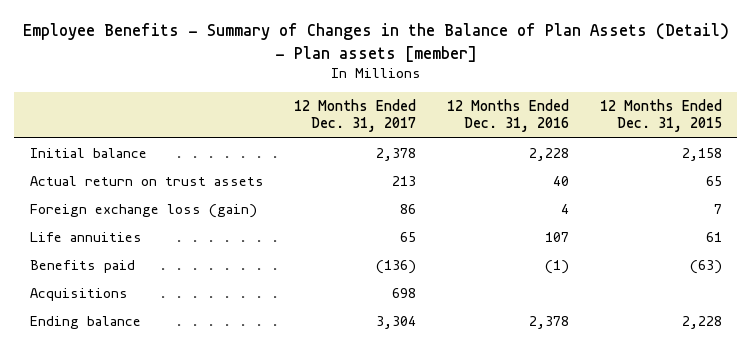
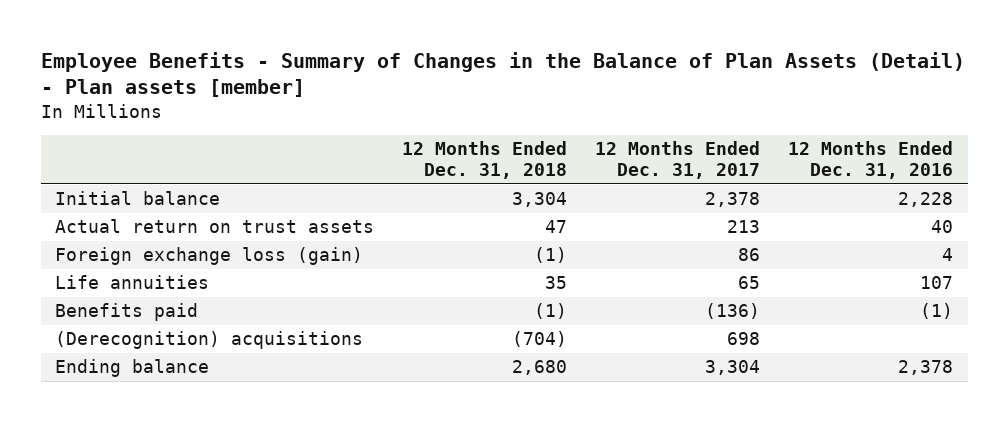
[600,99,723,133] 12 Months Ended Dec. 31, 2015 -> none
none -> [402,141,568,180] 12 Months Ended Dec. 31, 2018
[29,288,128,302] Acquisitions -> [54,331,363,350] (Derecognition) acquisitions

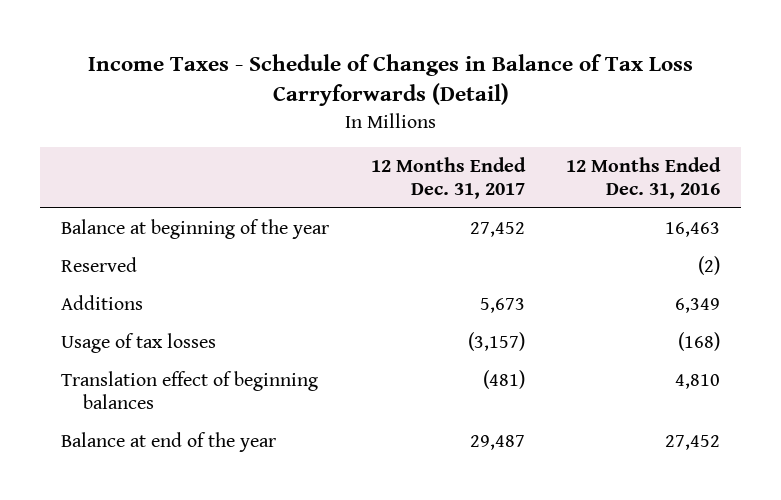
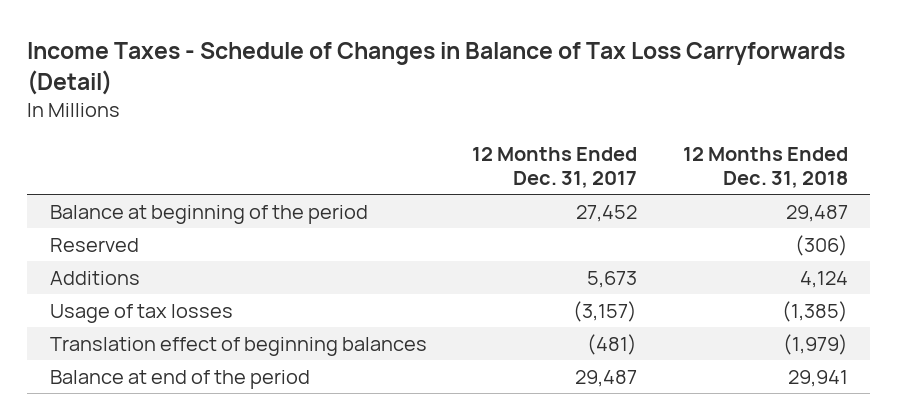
[566,157,722,200] 12 Months Ended Dec. 31, 2016 -> none
none -> [682,147,848,188] 12 Months Ended Dec. 31, 2018
[60,218,329,239] Balance at beginning of the year -> [49,204,368,224] Balance at beginning of the period
[60,431,276,452] Balance at end of the year -> [49,369,310,389] Balance at end of the period

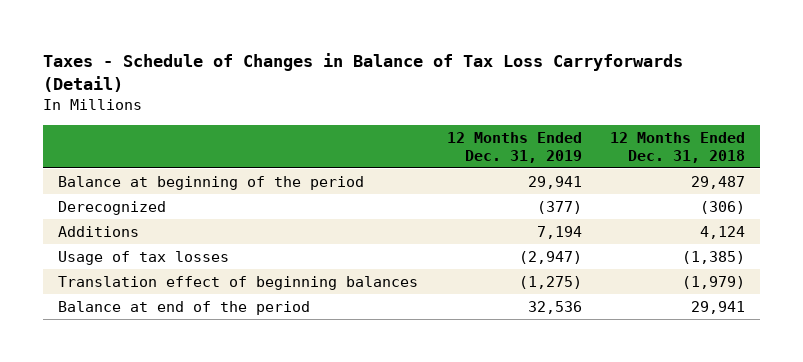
[27,41,846,95] Income Taxes - Schedule of Changes in Balance of Tax Loss Carryforwards (Detail) -> [43,52,684,92] Taxes - Schedule of Changes in Balance of Tax Loss Carryforwards (Detail)
[472,147,638,188] 12 Months Ended Dec. 31, 2017 -> none
none -> [446,132,582,163] 12 Months Ended Dec. 31, 2019
[49,237,139,252] Reserved -> [57,201,166,216] Derecognized

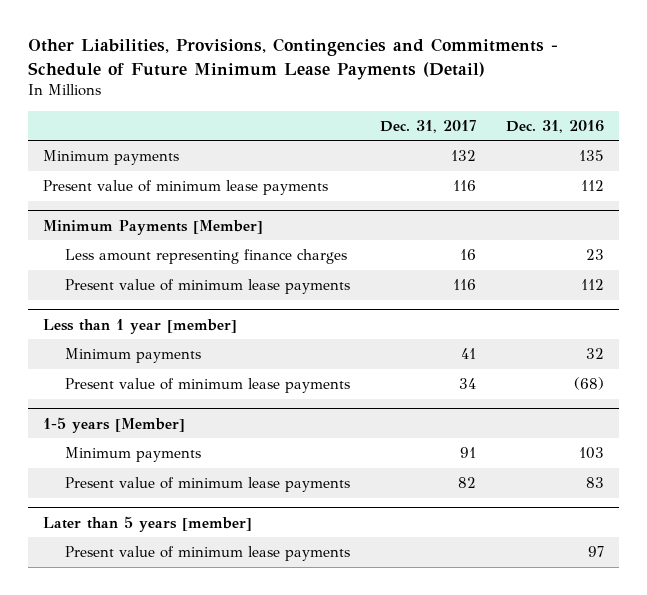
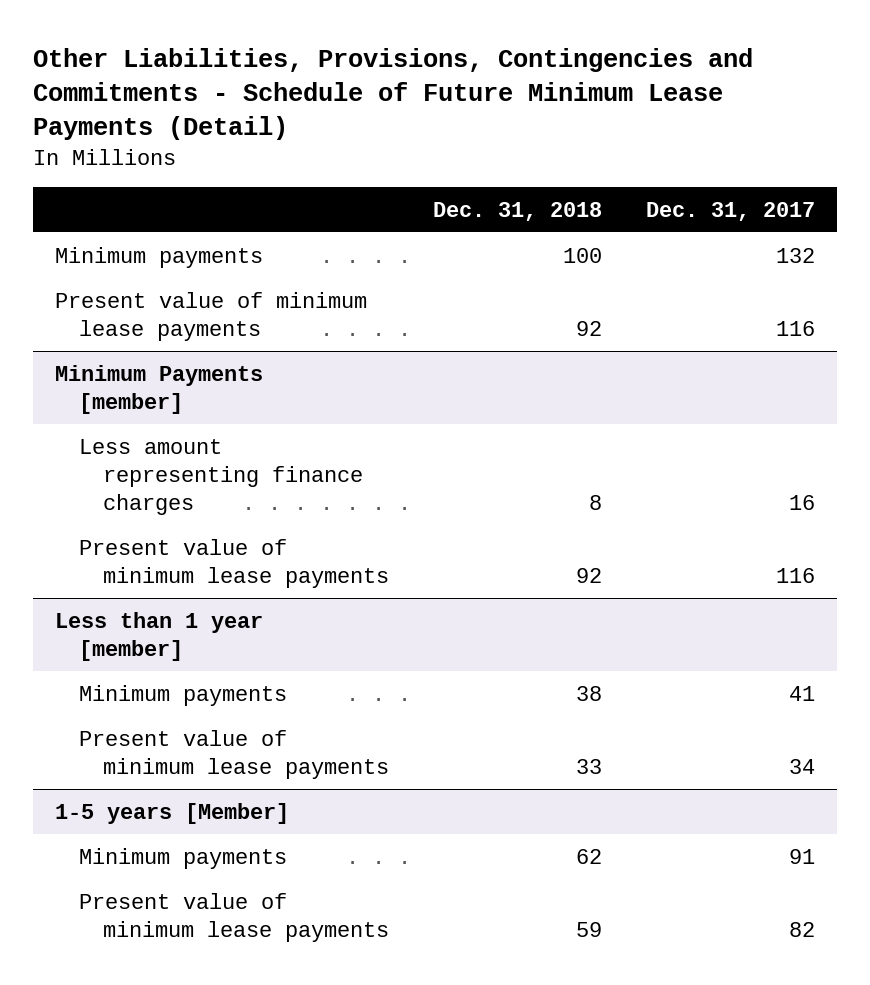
[506,119,605,133] Dec. 31, 2016 -> none
none -> [433,201,603,221] Dec. 31, 2018
[42,219,263,235] Minimum Payments [Member] -> [55,364,264,414] Minimum Payments [member]
[42,515,252,532] Later than 5 years [member] -> none
[64,546,350,562] Present value of minimum lease payments -> none

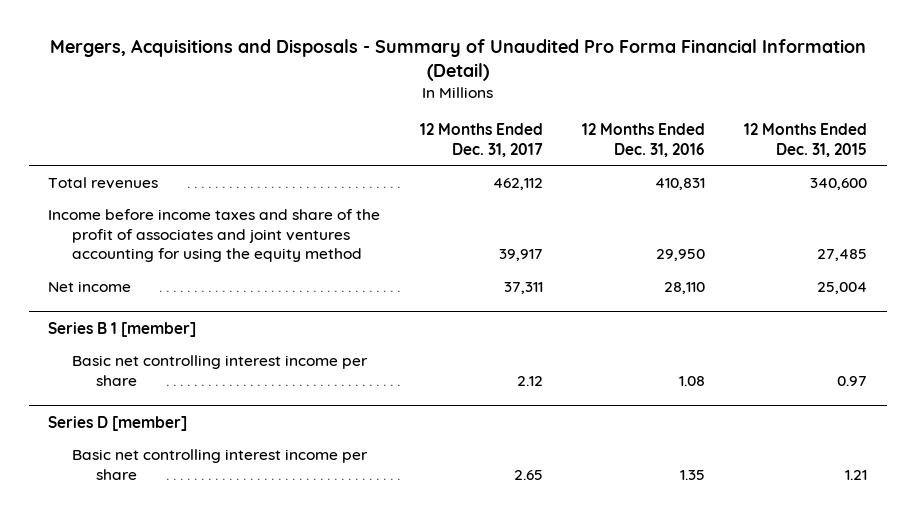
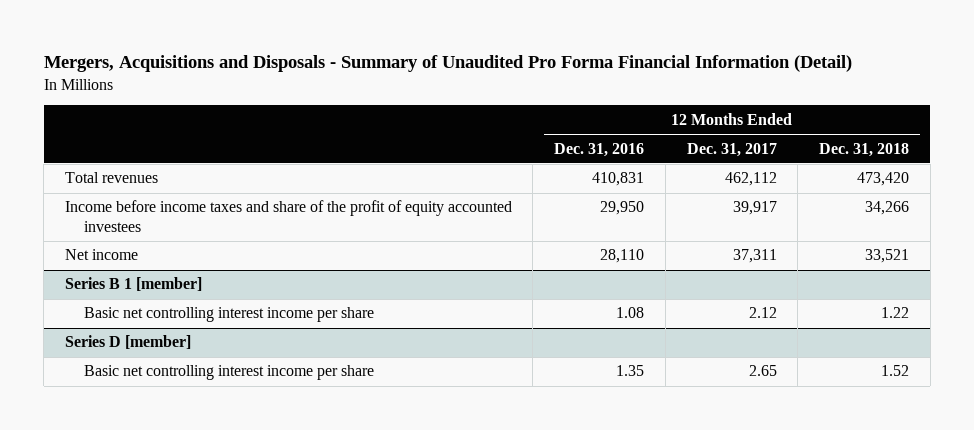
[744,122,868,157] 12 Months Ended Dec. 31, 2015 -> none
none -> [819,142,910,157] Dec. 31, 2018
[48,208,381,263] Income before income taxes and share of the profit of associates and joint ventures accounting for using the equity method -> [64,200,512,233] Income before income taxes and share of the profit of equity accounted investees

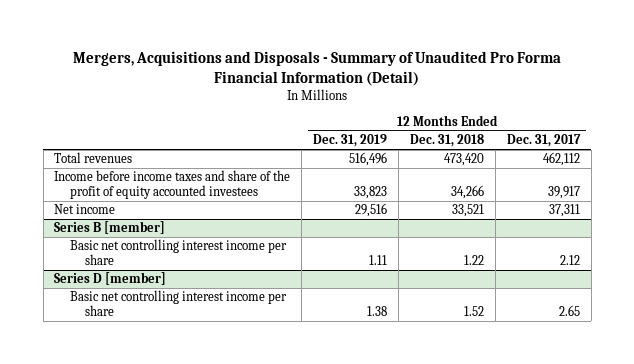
[554,142,645,157] Dec. 31, 2016 -> none
none -> [313,134,388,148] Dec. 31, 2019
[64,277,202,292] Series B 1 [member] -> [54,221,166,235] Series B [member]

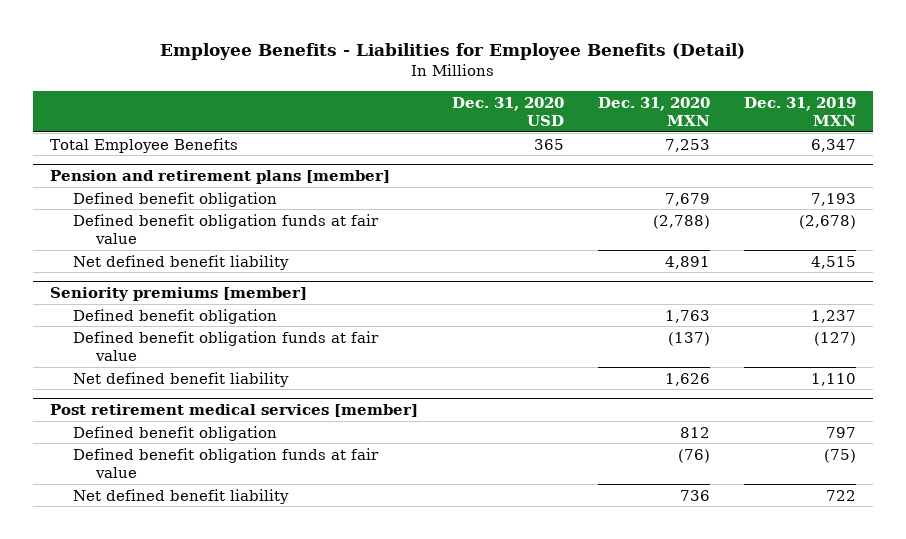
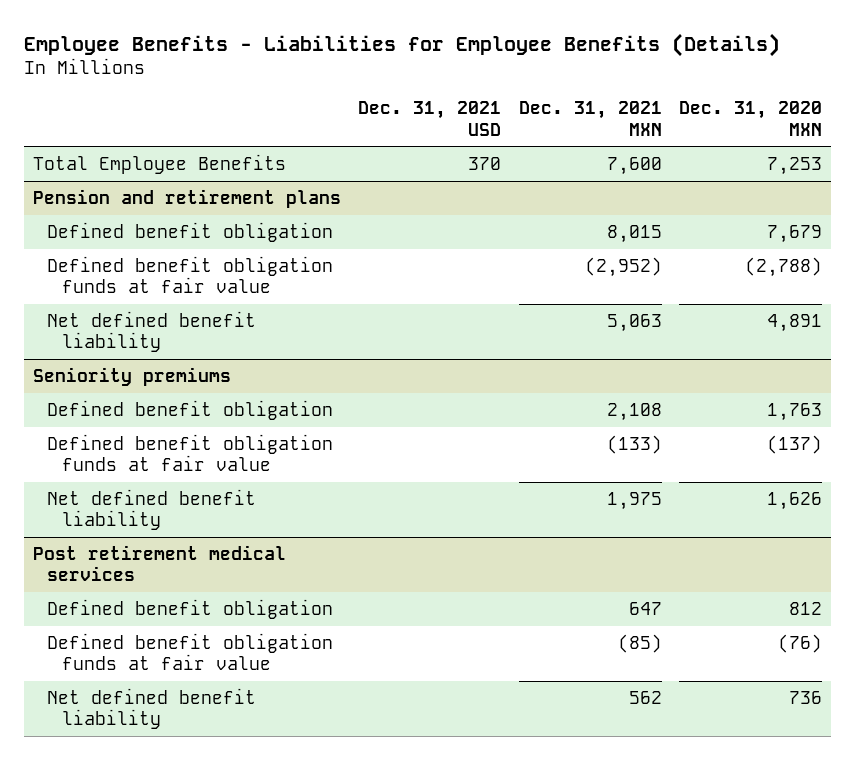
[159,42,745,60] Employee Benefits - Liabilities for Employee Benefits (Detail) -> [23,32,780,57] Employee Benefits - Liabilities for Employee Benefits (Details)
[451,96,564,127] Dec. 31, 2020 USD -> none
[744,96,857,127] Dec. 31, 2019 MXN -> none
none -> [358,101,502,136] Dec. 31, 2021 USD
none -> [518,101,662,136] Dec. 31, 2021 MXN
[49,169,390,184] Pension and retirement plans [member] -> [32,188,341,208] Pension and retirement plans
[49,286,307,301] Seniority premiums [member] -> [32,366,231,386] Seniority premiums
[49,403,418,417] Post retirement medical services [member] -> [32,544,286,582] Post retirement medical services

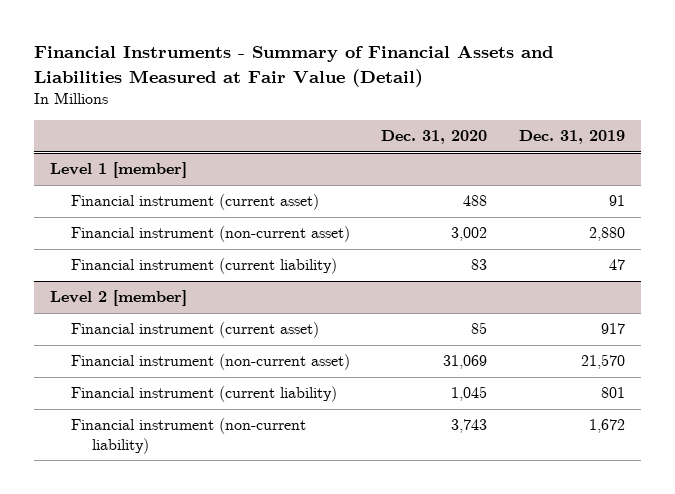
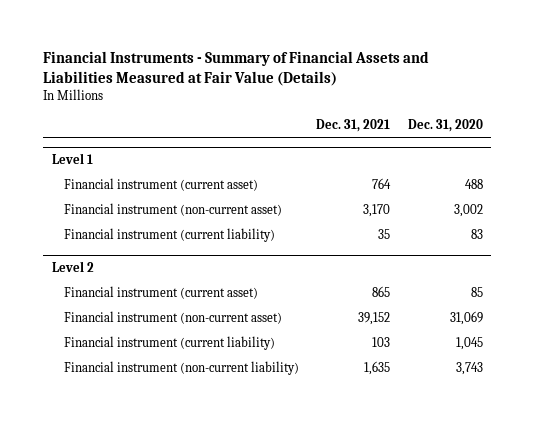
[33,45,553,87] Financial Instruments - Summary of Financial Assets and Liabilities Measured at Fair Value (Detail) -> [43,50,430,86] Financial Instruments - Summary of Financial Assets and Liabilities Measured at Fair Value (Details)
[518,130,625,145] Dec. 31, 2019 -> none
none -> [316,119,391,133] Dec. 31, 2021
[49,162,187,179] Level 1 [member] -> [51,153,93,165] Level 1
[49,290,187,307] Level 2 [member] -> [51,261,94,273] Level 2

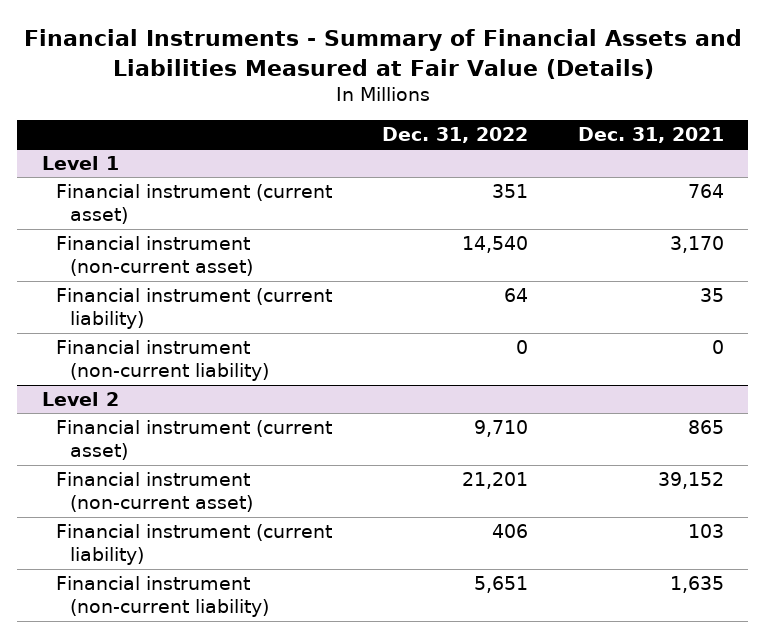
[407,119,483,133] Dec. 31, 2020 -> none
none -> [381,127,528,144] Dec. 31, 2022
none -> [56,340,270,382] Financial instrument (non-current liability)

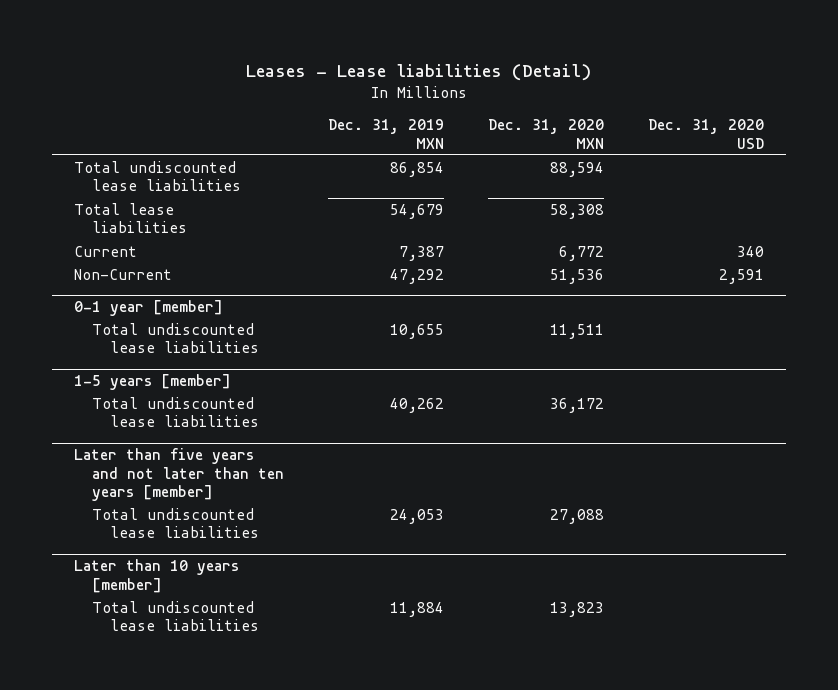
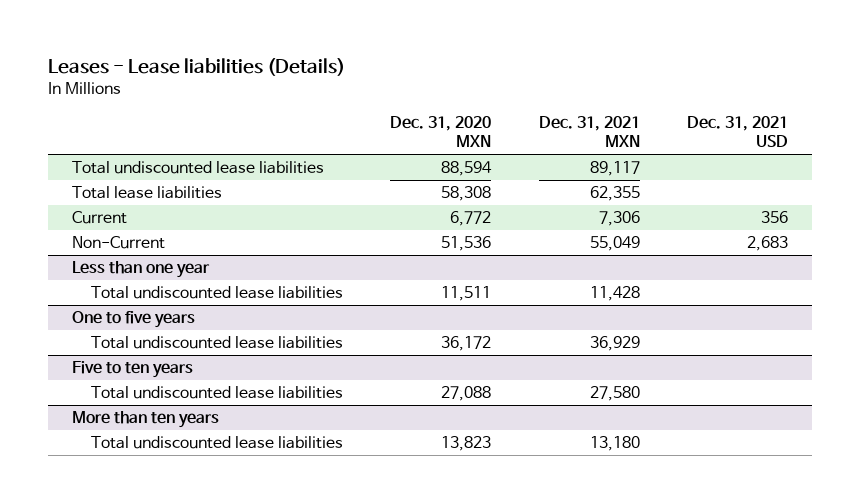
[246,63,592,81] Leases - Lease liabilities (Detail) -> [47,57,345,76] Leases - Lease liabilities (Details)
[328,119,445,149] Dec. 31, 2019 MXN -> none
[647,119,764,149] Dec. 31, 2020 USD -> none
none -> [538,116,640,148] Dec. 31, 2021 MXN
none -> [687,116,789,148] Dec. 31, 2021 USD
[74,300,224,317] 0-1 year [member] -> [71,261,210,279] Less than one year
[74,374,232,391] 1-5 years [member] -> [71,311,195,329] One to five years
[74,448,285,502] Later than five years and not later than ten years [member] -> [71,361,193,379] Five to ten years
[74,559,240,593] Later than 10 years [member] -> [71,411,219,429] More than ten years

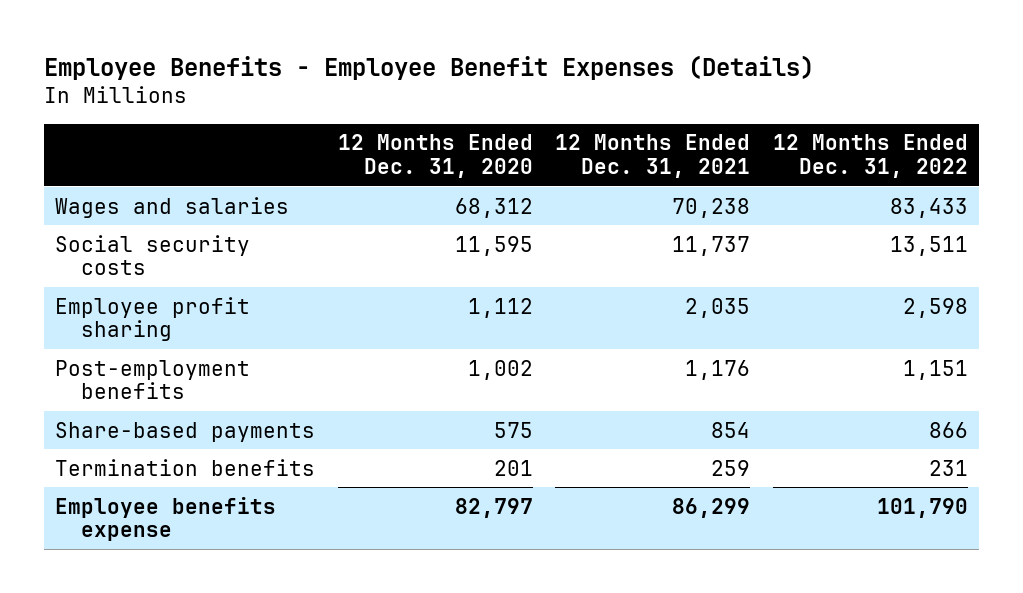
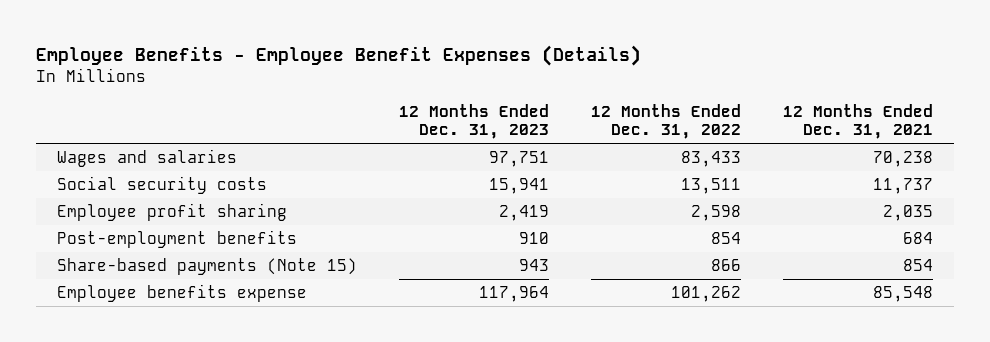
[337,134,533,178] 12 Months Ended Dec. 31, 2020 -> none
none -> [399,103,550,140] 12 Months Ended Dec. 31, 2023
[55,458,316,476] Termination benefits -> none
[685,359,751,380] 1,176 -> [903,232,934,245] 684
[902,359,968,380] 1,151 -> [711,232,742,245] 854
[55,421,316,442] Share-based payments -> [57,258,358,276] Share-based payments (Note 15)
[672,497,751,518] 86,299 -> [873,286,934,303] 85,548
[876,497,968,518] 101,790 -> [671,286,742,303] 101,262

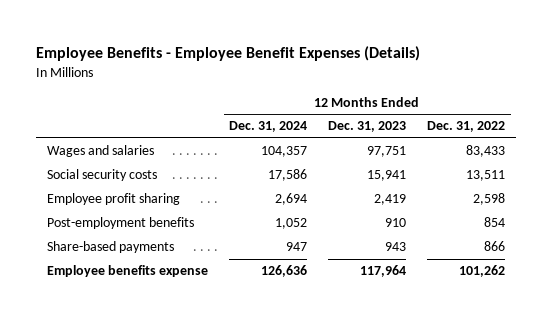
[783,103,934,140] 12 Months Ended Dec. 31, 2021 -> none
none -> [229,121,308,133] Dec. 31, 2024
[57,258,358,276] Share-based payments (Note 15) -> [46,241,174,254] Share-based payments

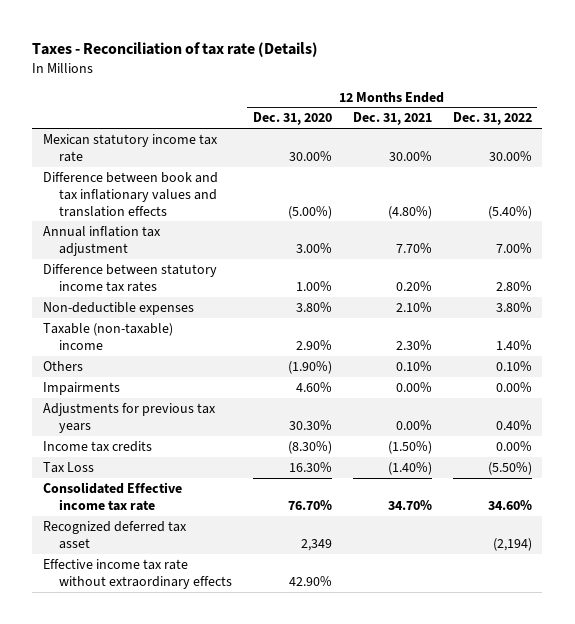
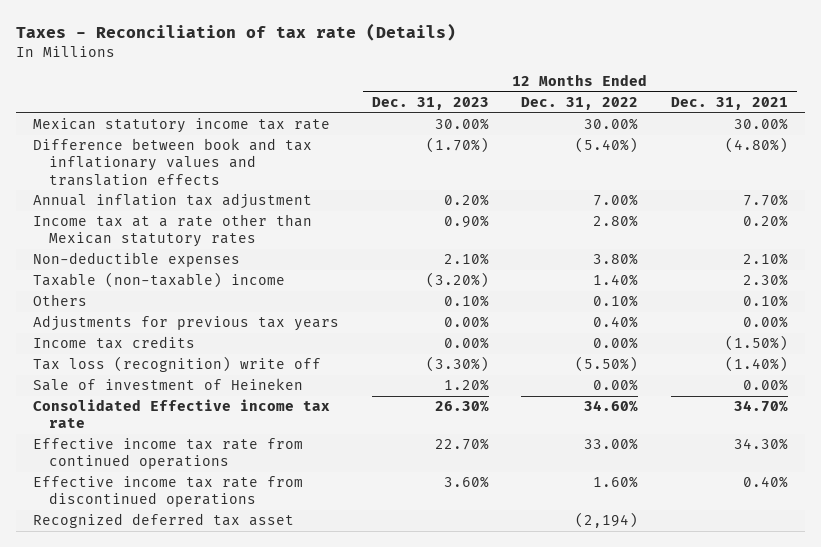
[252,112,332,126] Dec. 31, 2020 -> none
none -> [371,97,489,111] Dec. 31, 2023
[42,263,217,292] Difference between statutory income tax rates -> [32,214,312,248] Income tax at a rate other than Mexican statutory rates
[42,381,120,395] Impairments -> none
[42,461,94,473] Tax Loss -> [32,356,321,373] Tax loss (recognition) write off
none -> [32,378,303,392] Sale of investment of Heineken
none -> [32,438,303,470] Effective income tax rate from continued operations
none -> [32,476,303,508] Effective income tax rate from discontinued operations
[42,558,232,589] Effective income tax rate without extraordinary effects -> none

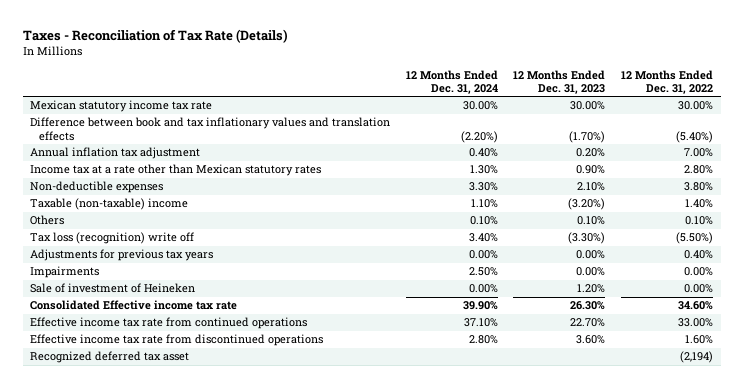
[16,22,457,41] Taxes - Reconciliation of tax rate (Details) -> [22,29,288,44] Taxes - Reconciliation of Tax Rate (Details)
[671,97,789,111] Dec. 31, 2021 -> none
none -> [405,69,498,94] 12 Months Ended Dec. 31, 2024
[32,336,195,350] Income tax credits -> none
[32,315,339,332] Adjustments for previous tax years -> [30,249,214,262] Adjustments for previous tax years
none -> [30,266,100,279] Impairments

